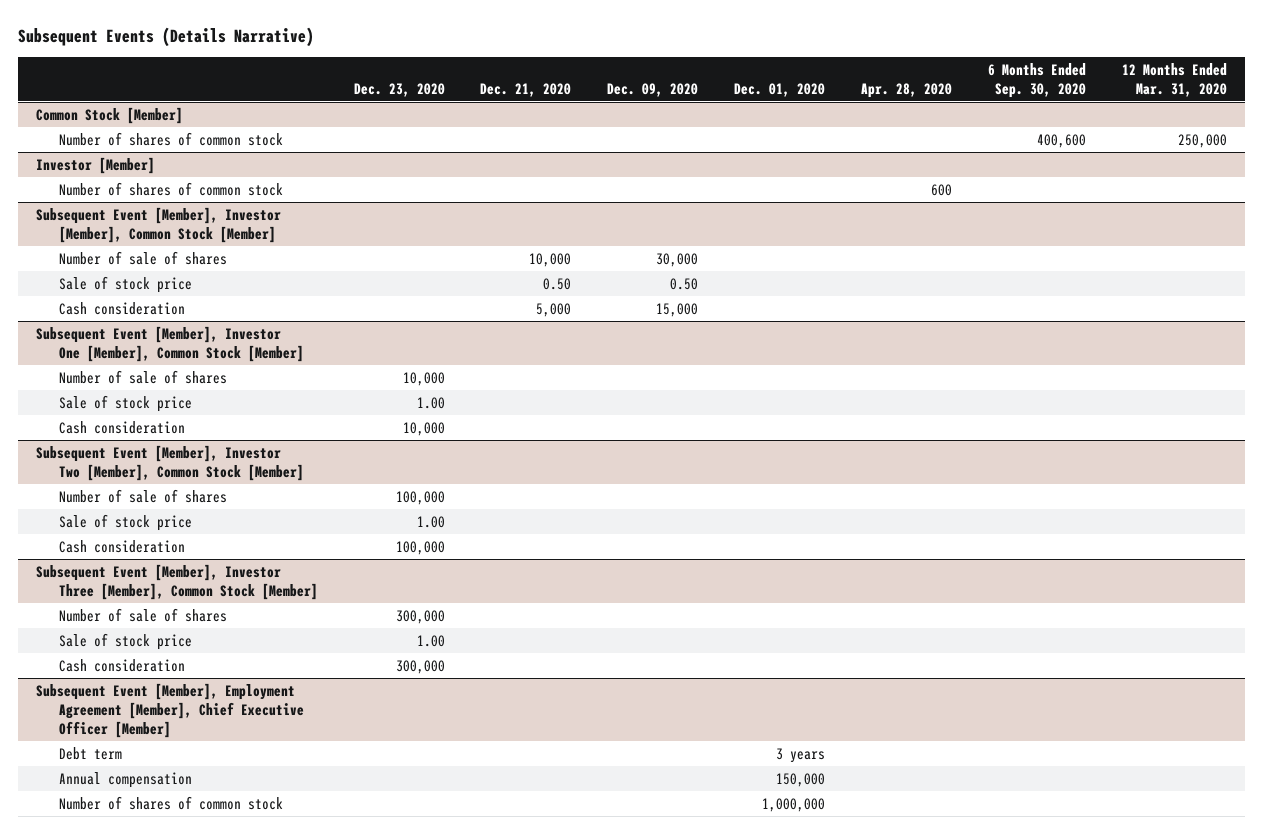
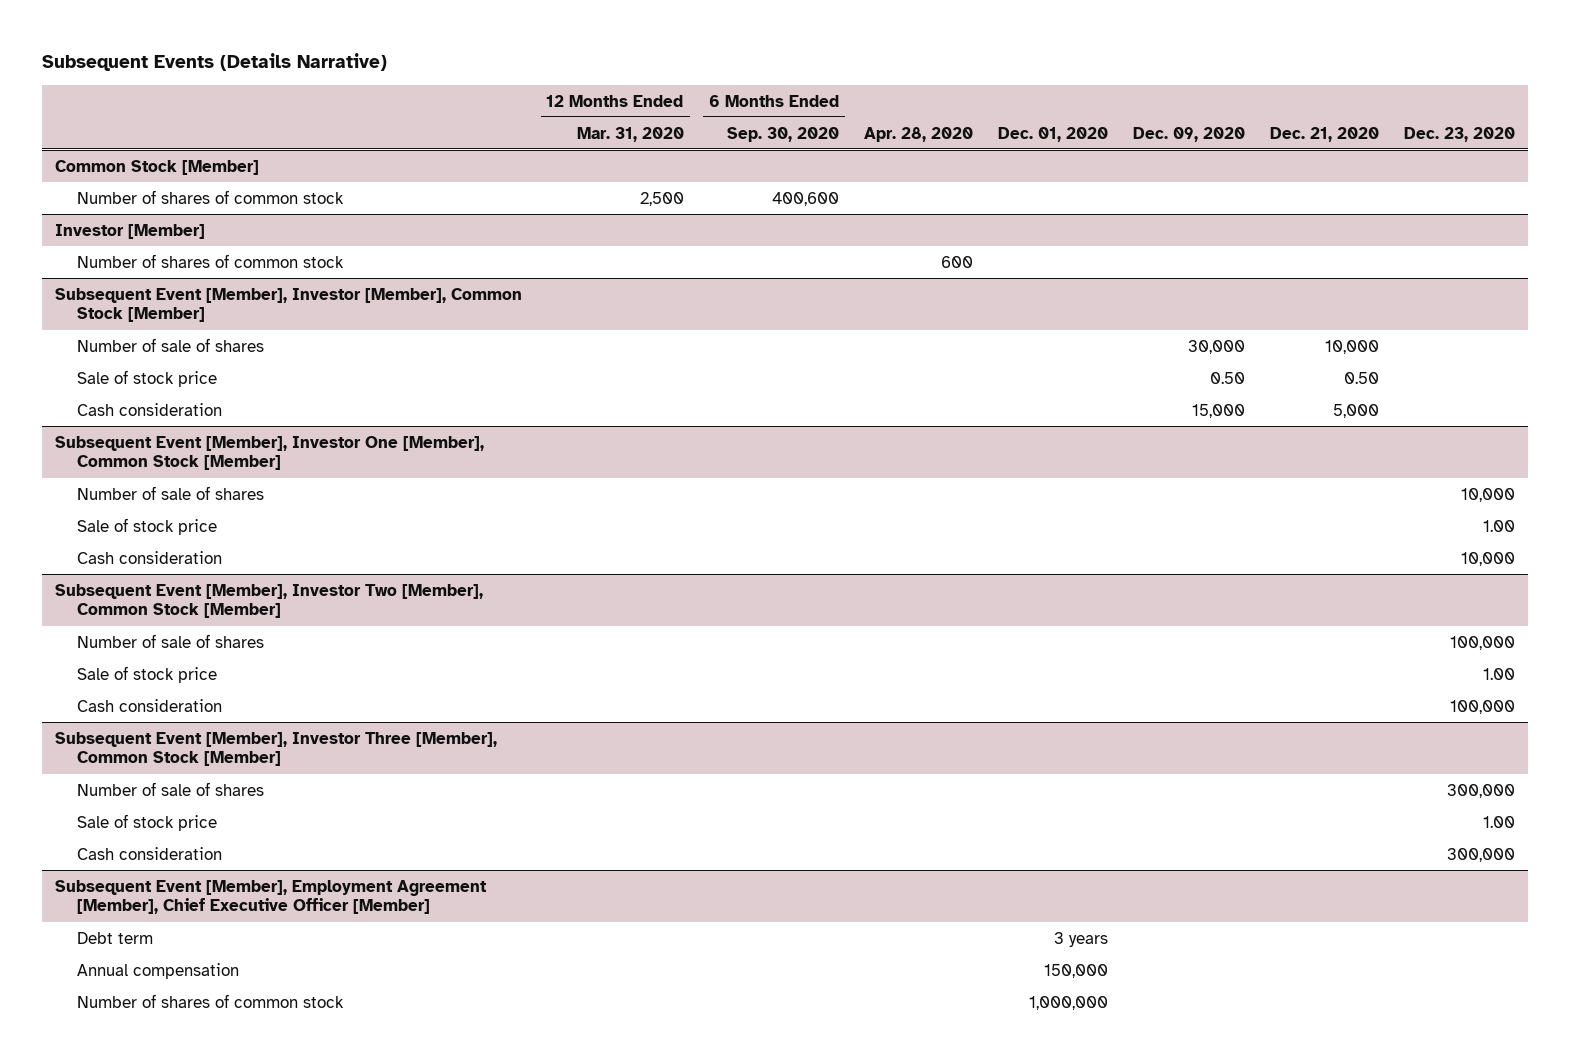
[1177,133,1227,148] 250,000 -> [639,191,684,206] 2,500

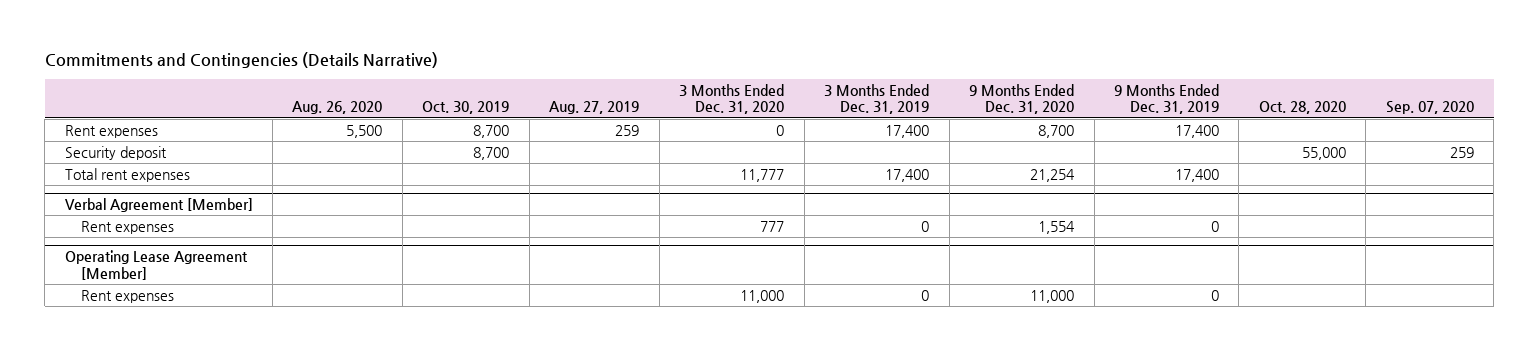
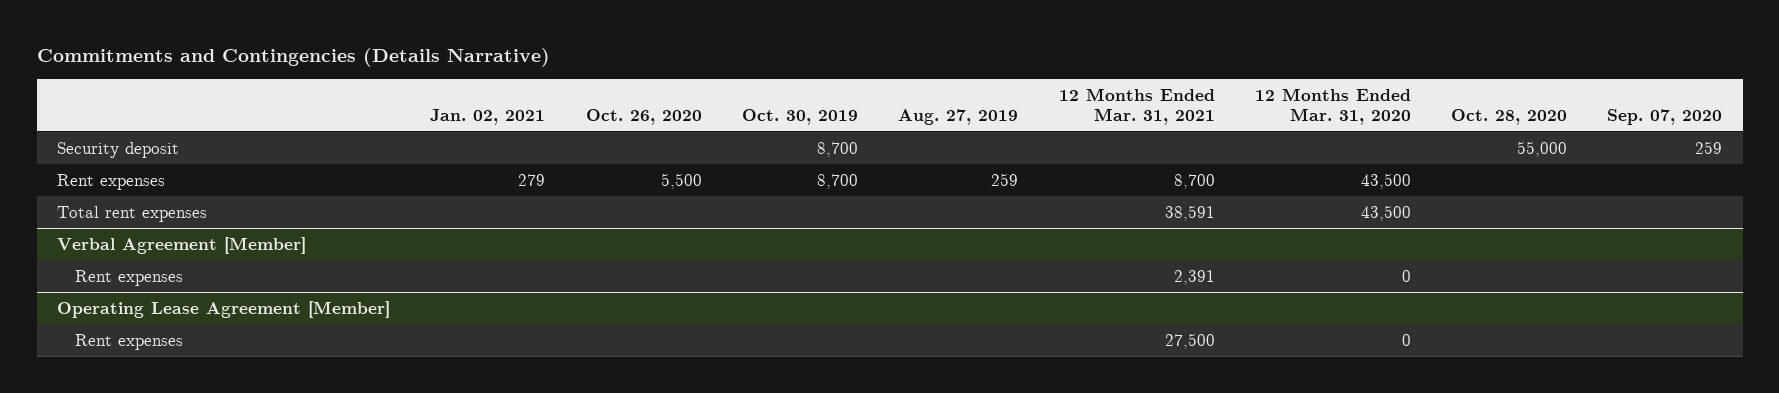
[292,101,383,115] Aug. 26, 2020 -> none
[679,83,785,115] 3 Months Ended Dec. 31, 2020 -> none
[824,83,930,115] 3 Months Ended Dec. 31, 2019 -> none
[969,83,1075,115] 9 Months Ended Dec. 31, 2020 -> none
[1113,83,1219,115] 9 Months Ended Dec. 31, 2019 -> none
none -> [430,108,546,125] Jan. 02, 2021
none -> [585,108,702,125] Oct. 26, 2020
none -> [1058,87,1215,125] 12 Months Ended Mar. 31, 2021
none -> [1254,87,1411,125] 12 Months Ended Mar. 31, 2020
[64,124,158,138] Rent expenses -> [56,173,165,190] Rent expenses

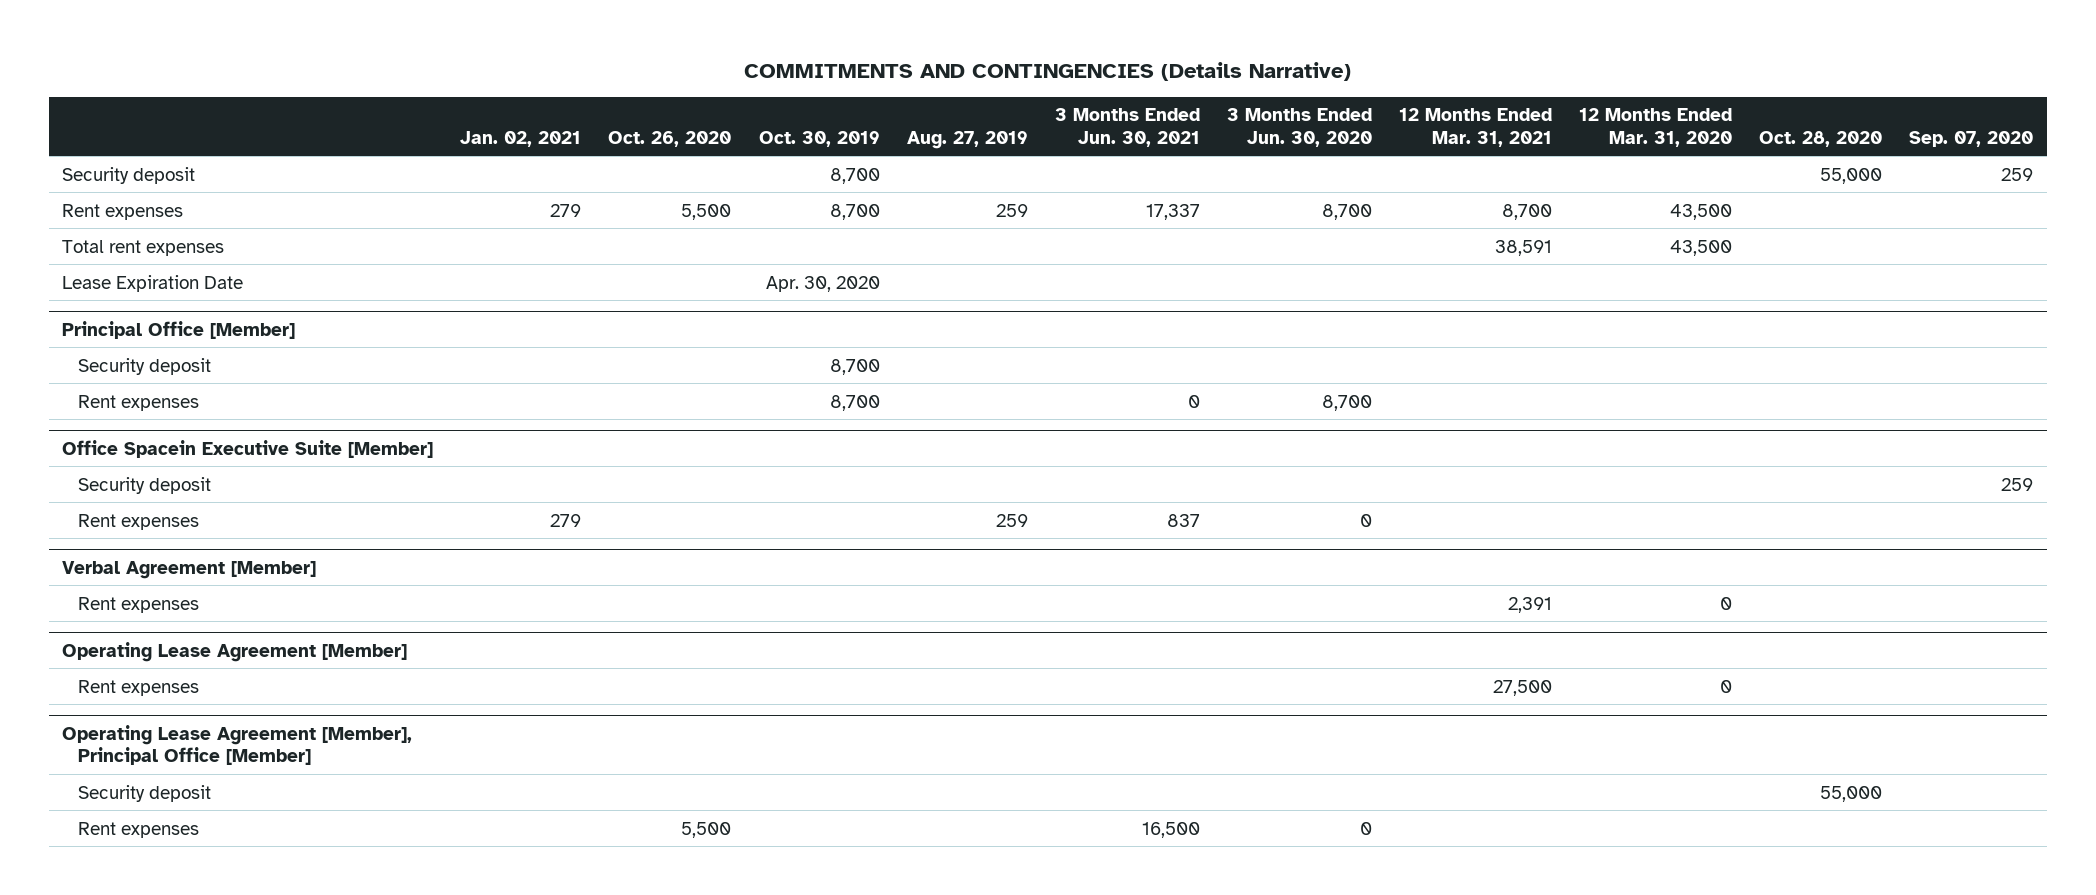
[36,48,550,68] Commitments and Contingencies (Details Narrative) -> [743,61,1351,81] COMMITMENTS AND CONTINGENCIES (Details Narrative)
none -> [1054,108,1200,147] 3 Months Ended Jun. 30, 2021
none -> [1226,108,1372,147] 3 Months Ended Jun. 30, 2020
none -> [62,274,244,292] Lease Expiration Date
none -> [62,320,296,339] Principal Office [Member]
none -> [78,357,212,375] Security deposit
none -> [78,394,200,411] Rent expenses
none -> [62,439,434,458] Office Spacein Executive Suite [Member]
none -> [78,476,212,494] Security deposit
none -> [78,513,200,530] Rent expenses
none -> [62,724,413,766] Operating Lease Agreement [Member], Principal Office [Member]
none -> [78,784,212,802] Security deposit
none -> [78,821,200,838] Rent expenses

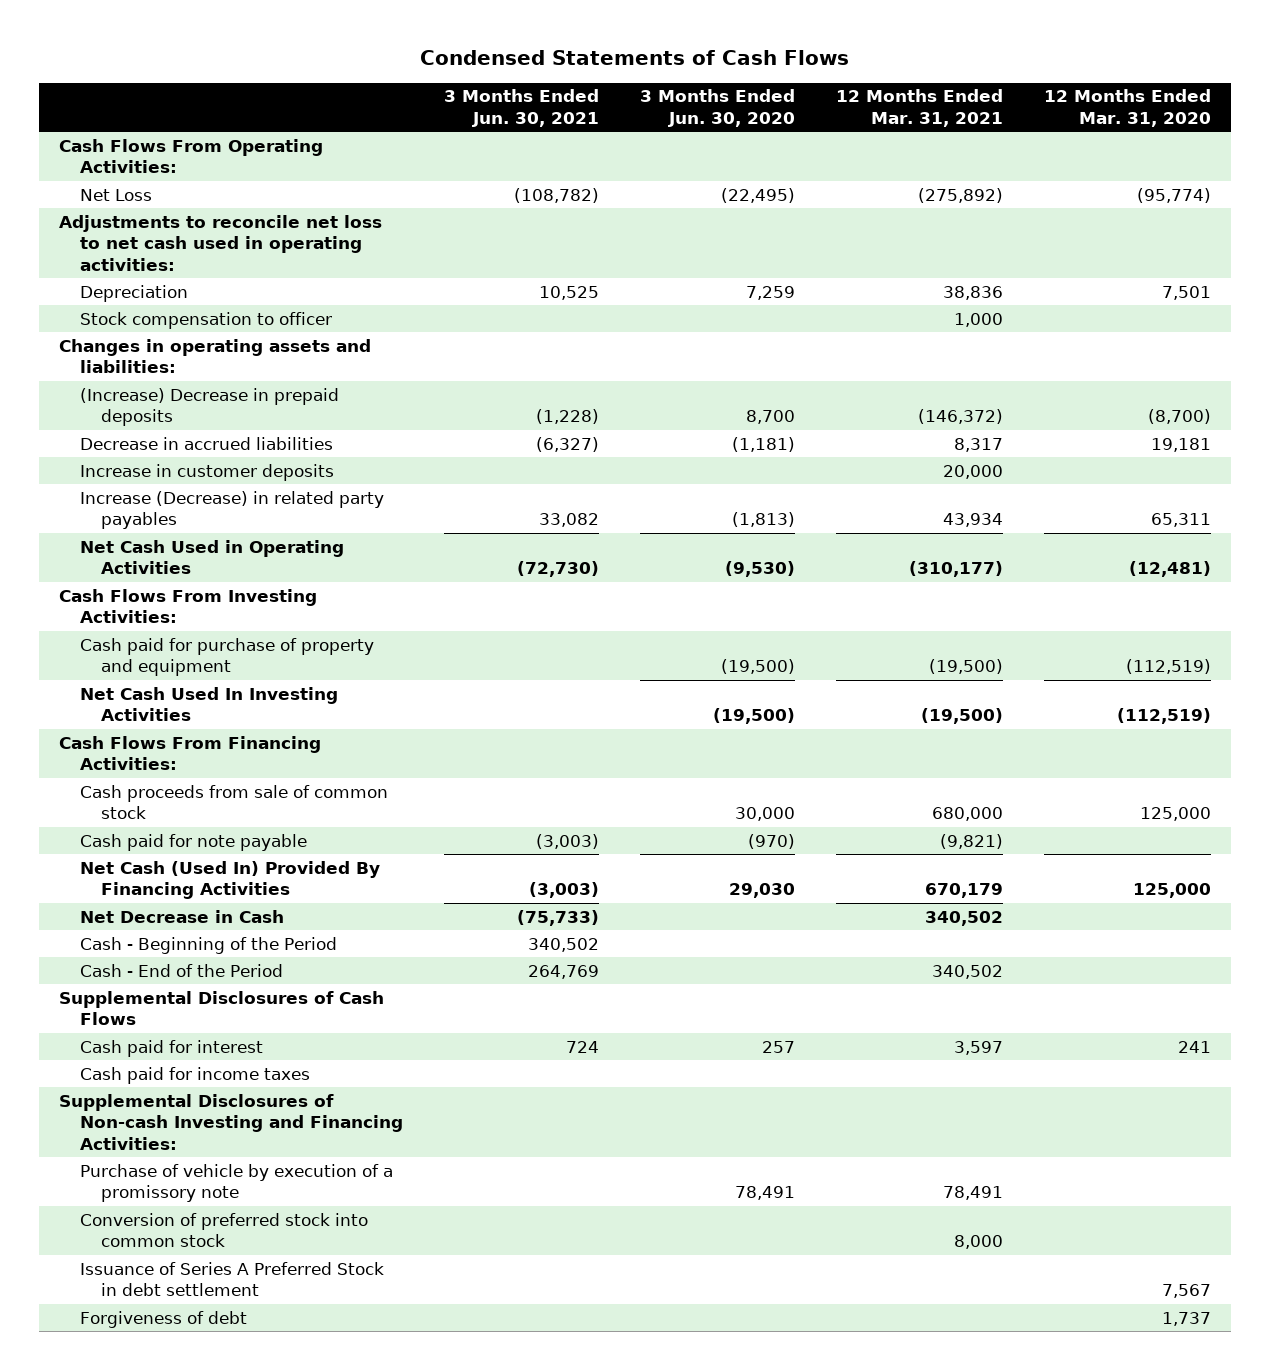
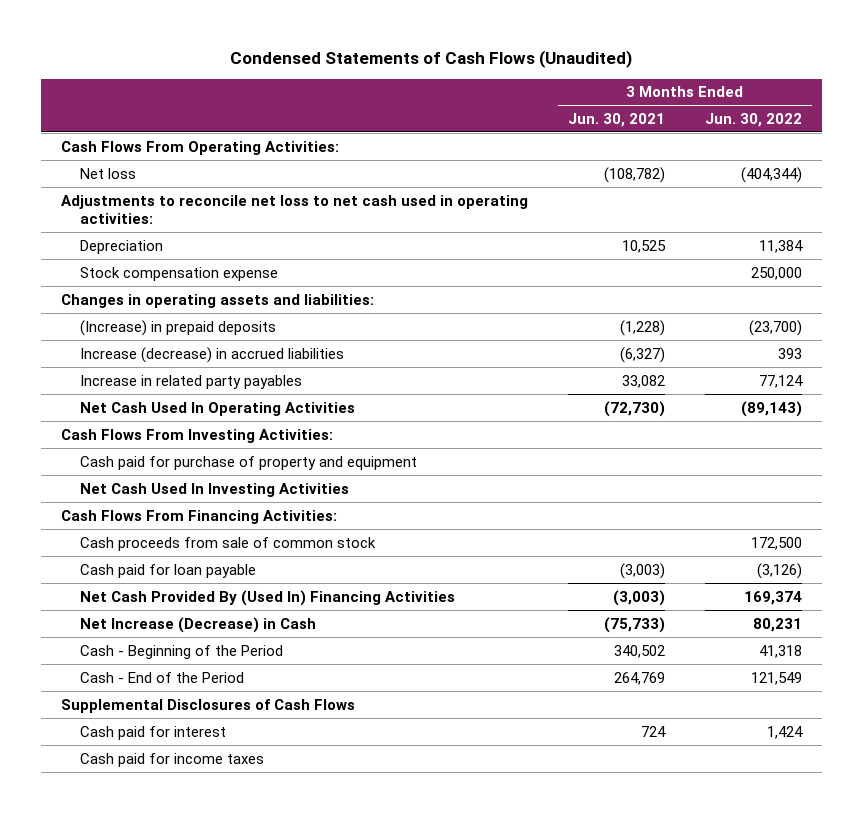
[420,50,850,66] Condensed Statements of Cash Flows -> [230,49,633,68] Condensed Statements of Cash Flows (Unaudited)
[640,89,796,127] 3 Months Ended Jun. 30, 2020 -> none
[835,89,1003,127] 12 Months Ended Mar. 31, 2021 -> none
[1043,89,1211,127] 12 Months Ended Mar. 31, 2020 -> none
none -> [704,112,802,127] Jun. 30, 2022
[80,188,153,201] Net Loss -> [80,167,137,179] Net loss
[80,311,333,329] Stock compensation to officer -> [80,266,279,281] Stock compensation expense
[80,463,335,481] Increase in customer deposits -> none
[80,387,340,427] (Increase) Decrease in prepaid deposits -> [80,319,277,336] (Increase) in prepaid deposits
[80,436,334,450] Decrease in accrued liabilities -> [80,346,345,363] Increase (decrease) in accrued liabilities
[80,490,385,530] Increase (Decrease) in related party payables -> [80,374,303,389] Increase in related party payables
[80,539,345,575] Net Cash Used in Operating Activities -> [80,401,356,416] Net Cash Used In Operating Activities
[80,833,308,851] Cash paid for note payable -> [80,563,257,578] Cash paid for loan payable
[80,860,381,900] Net Cash (Used In) Provided By Financing Activities -> [80,589,456,606] Net Cash Provided By (Used In) Financing Activities
[80,909,285,923] Net Decrease in Cash -> [80,616,317,633] Net Increase (Decrease) in Cash
[59,1093,404,1151] Supplemental Disclosures of Non-cash Investing and Financing Activities: -> none
[80,1163,394,1203] Purchase of vehicle by execution of a promissory note -> none
[80,1212,369,1248] Conversion of preferred stock into common stock -> none
[80,1261,385,1297] Issuance of Series A Preferred Stock in debt settlement -> none
[80,1310,248,1328] Forgiveness of debt -> none

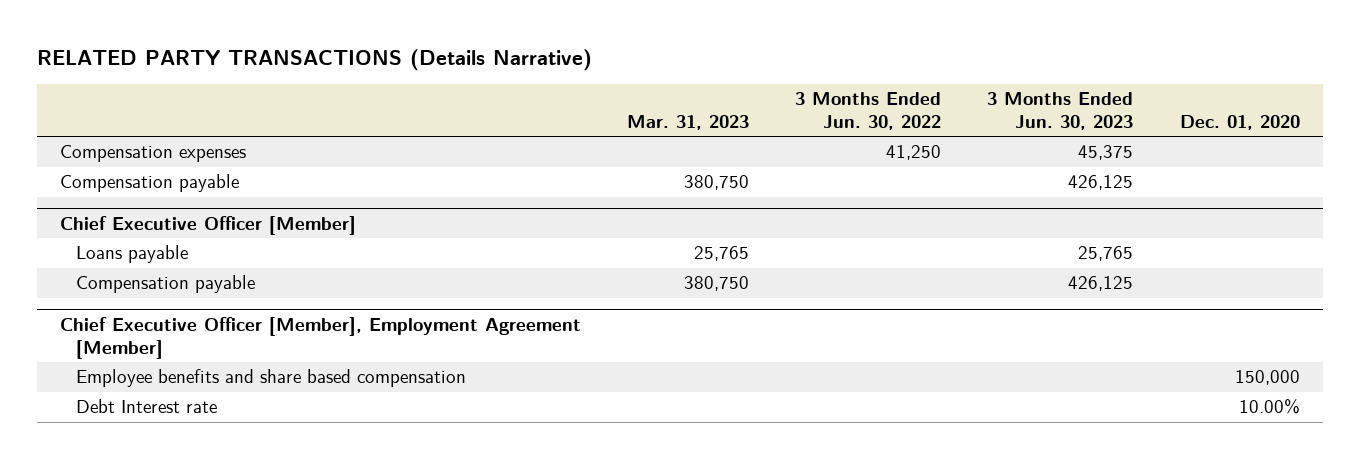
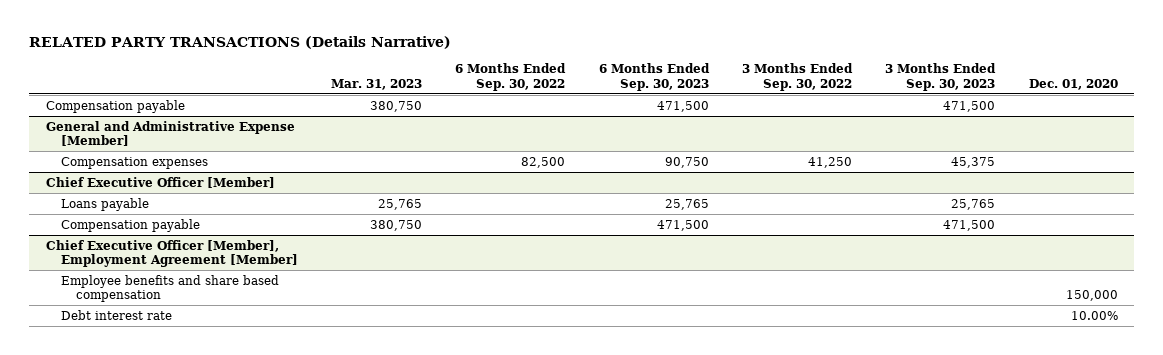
[795,91,942,130] 3 Months Ended Jun. 30, 2022 -> none
[987,91,1134,130] 3 Months Ended Jun. 30, 2023 -> none
none -> [455,63,567,91] 6 Months Ended Sep. 30, 2022
none -> [598,63,710,91] 6 Months Ended Sep. 30, 2023
none -> [742,63,854,91] 3 Months Ended Sep. 30, 2022
none -> [885,63,997,91] 3 Months Ended Sep. 30, 2023
[59,145,246,163] Compensation expenses -> none
none -> [45,120,295,146] General and Administrative Expense [Member]
none -> [60,156,208,169] Compensation expenses
[76,399,218,414] Debt Interest rate -> [60,309,172,320] Debt interest rate

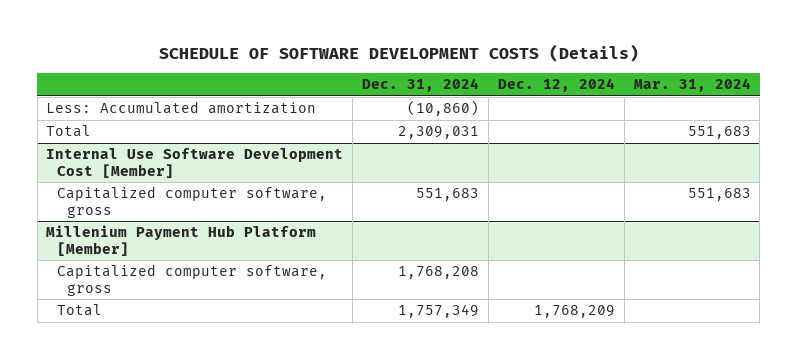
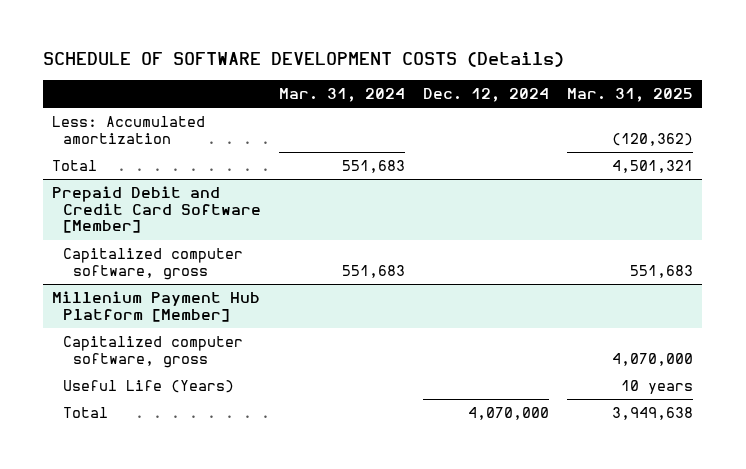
[362,78,480,93] Dec. 31, 2024 -> none
none -> [567,87,694,102] Mar. 31, 2025
[46,148,344,178] Internal Use Software Development Cost [Member] -> [52,186,261,234] Prepaid Debit and Credit Card Software [Member]
none -> [62,380,234,394] Useful Life (Years)
[533,305,615,319] 1,768,209 -> [468,407,550,421] 4,070,000

